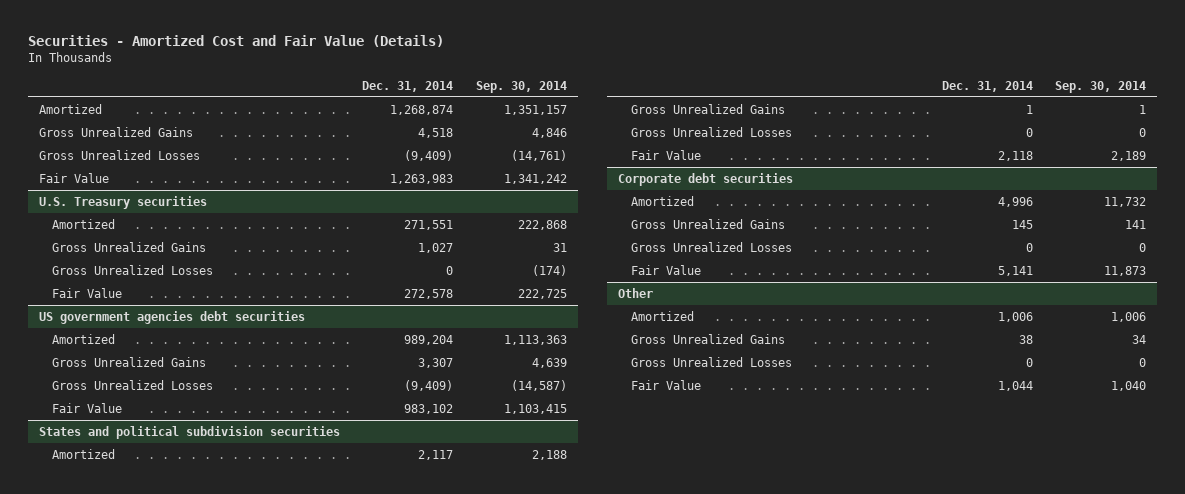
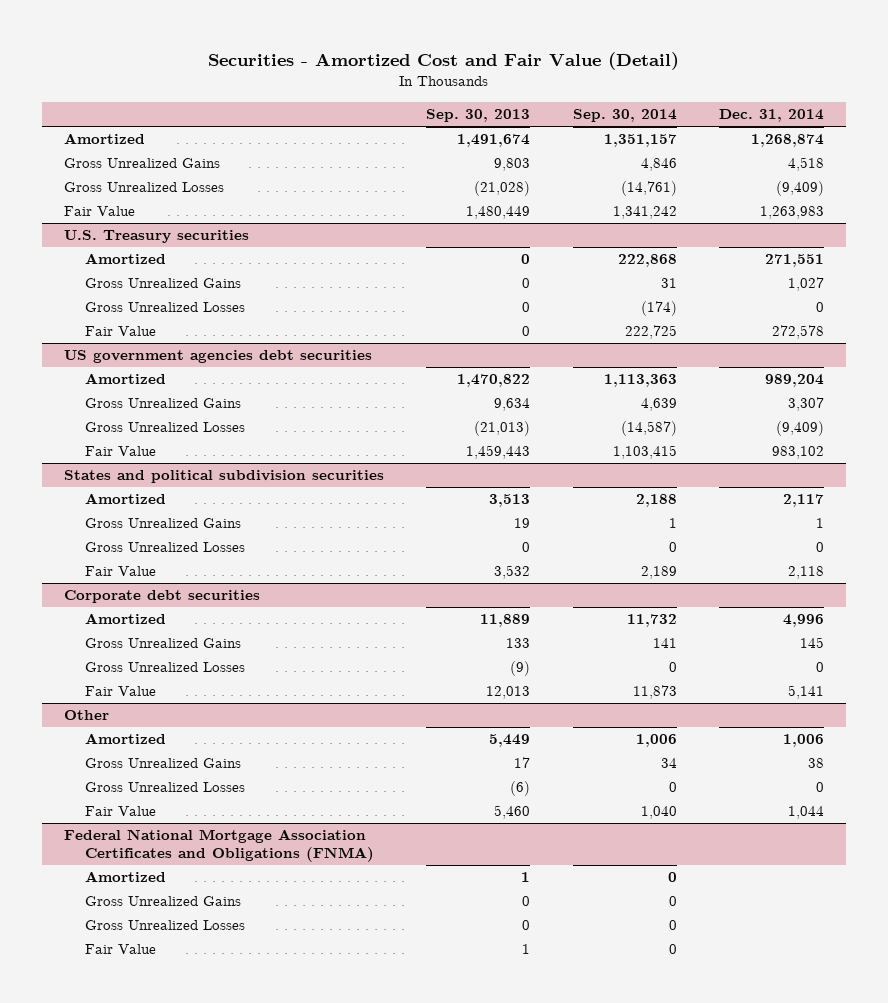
[27,34,444,47] Securities - Amortized Cost and Fair Value (Details) -> [208,51,680,70] Securities - Amortized Cost and Fair Value (Detail)
none -> [426,109,531,123] Sep. 30, 2013
none -> [63,829,375,863] Federal National Mortgage Association Certificates and Obligations (FNMA)
none -> [85,871,167,883] Amortized
none -> [85,896,242,907] Gross Unrealized Gains
none -> [85,920,246,931] Gross Unrealized Losses
none -> [85,944,157,955] Fair Value

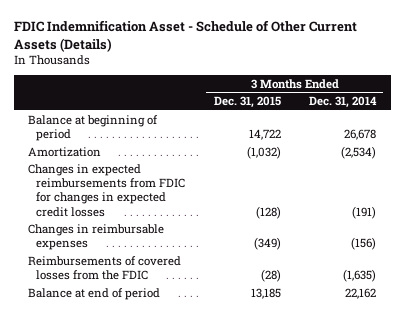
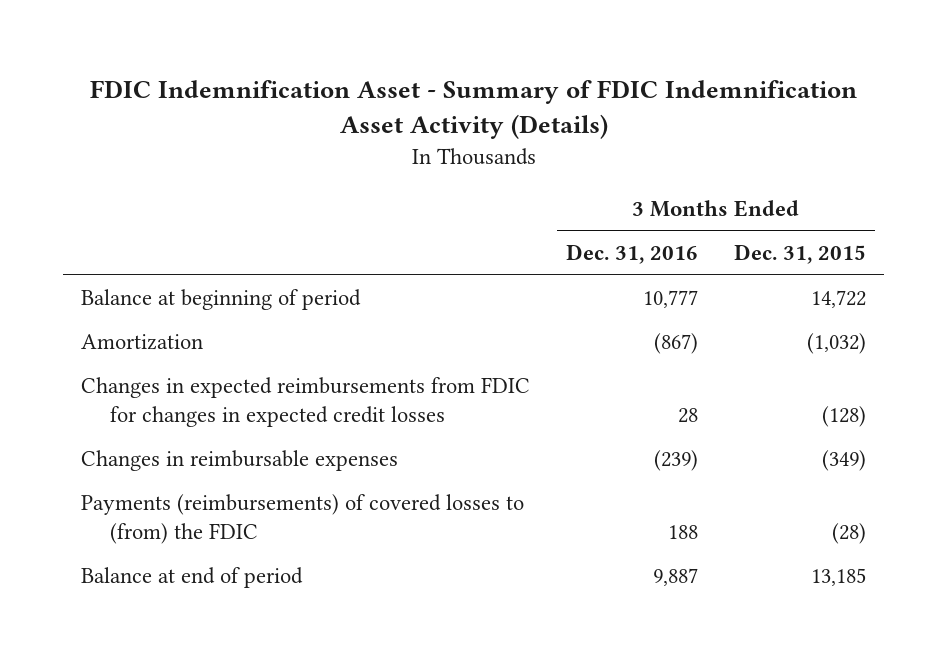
[13,20,357,52] FDIC Indemnification Asset - Schedule of Other Current Assets (Details) -> [89,80,857,140] FDIC Indemnification Asset - Summary of FDIC Indemnification Asset Activity (Details)
[309,96,378,109] Dec. 31, 2014 -> none
none -> [566,244,699,265] Dec. 31, 2016
[27,255,181,281] Reimbursements of covered losses from the FDIC -> [81,494,525,545] Payments (reimbursements) of covered losses to (from) the FDIC

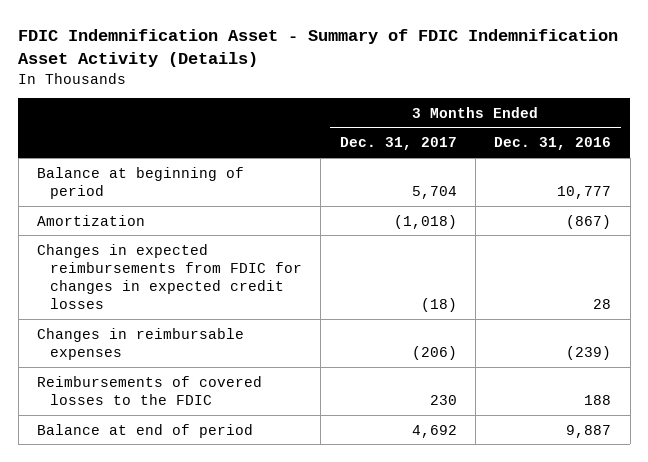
[733,244,866,265] Dec. 31, 2015 -> none
none -> [339,137,457,151] Dec. 31, 2017
[81,494,525,545] Payments (reimbursements) of covered losses to (from) the FDIC -> [36,375,262,405] Reimbursements of covered losses to the FDIC

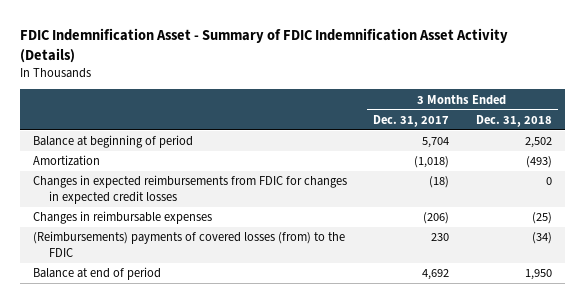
[494,137,612,151] Dec. 31, 2016 -> none
none -> [475,114,552,127] Dec. 31, 2018
[36,375,262,405] Reimbursements of covered losses to the FDIC -> [33,231,346,258] (Reimbursements) payments of covered losses (from) to the FDIC

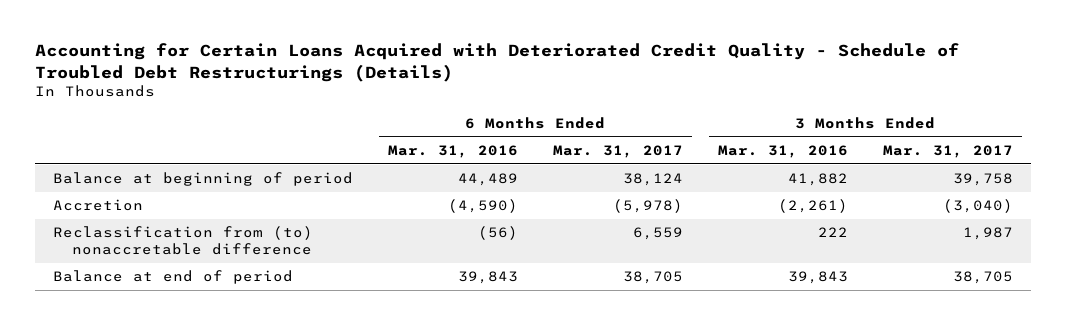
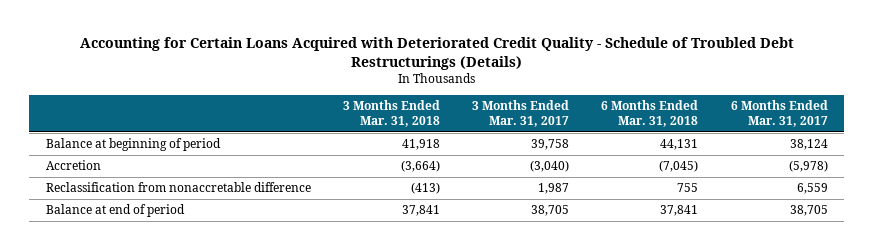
[387,145,518,159] Mar. 31, 2016 -> none
[717,145,848,159] Mar. 31, 2016 -> none
none -> [342,100,440,127] 3 Months Ended Mar. 31, 2018
none -> [601,100,699,127] 6 Months Ended Mar. 31, 2018
[52,226,313,256] Reclassification from (to) nonaccretable difference -> [45,182,311,193] Reclassification from nonaccretable difference

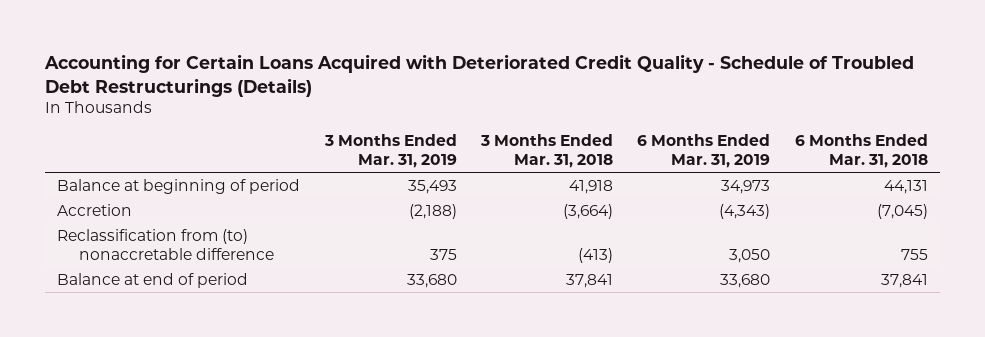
[472,100,570,127] 3 Months Ended Mar. 31, 2017 -> none
[730,100,828,127] 6 Months Ended Mar. 31, 2017 -> none
none -> [323,134,457,169] 3 Months Ended Mar. 31, 2019
none -> [637,134,771,169] 6 Months Ended Mar. 31, 2019
[45,182,311,193] Reclassification from nonaccretable difference -> [57,228,274,260] Reclassification from (to) nonaccretable difference

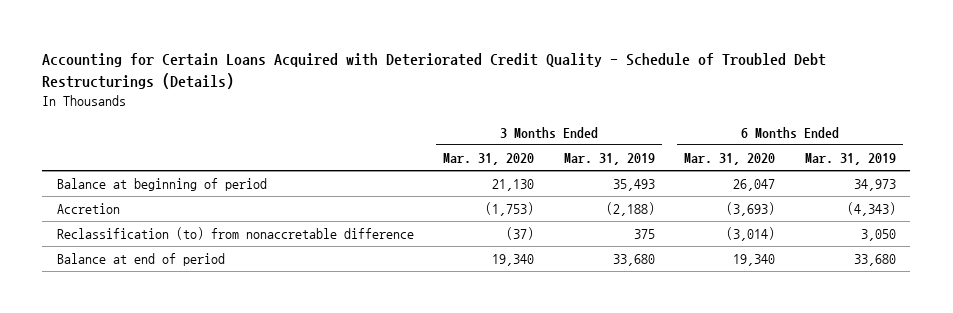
[480,134,614,169] 3 Months Ended Mar. 31, 2018 -> none
[794,134,928,169] 6 Months Ended Mar. 31, 2018 -> none
none -> [443,153,535,166] Mar. 31, 2020
none -> [684,153,776,166] Mar. 31, 2020
[57,228,274,260] Reclassification from (to) nonaccretable difference -> [57,227,415,241] Reclassification (to) from nonaccretable difference

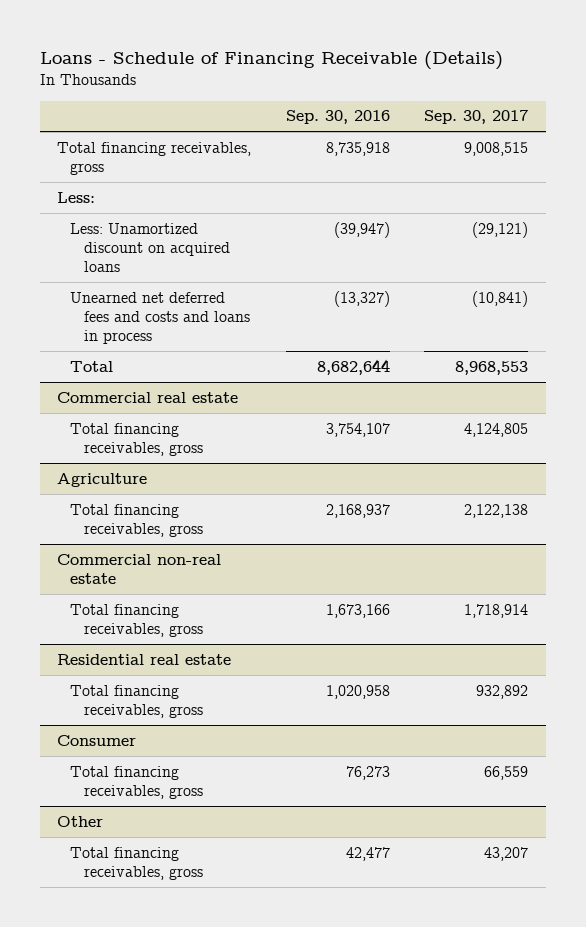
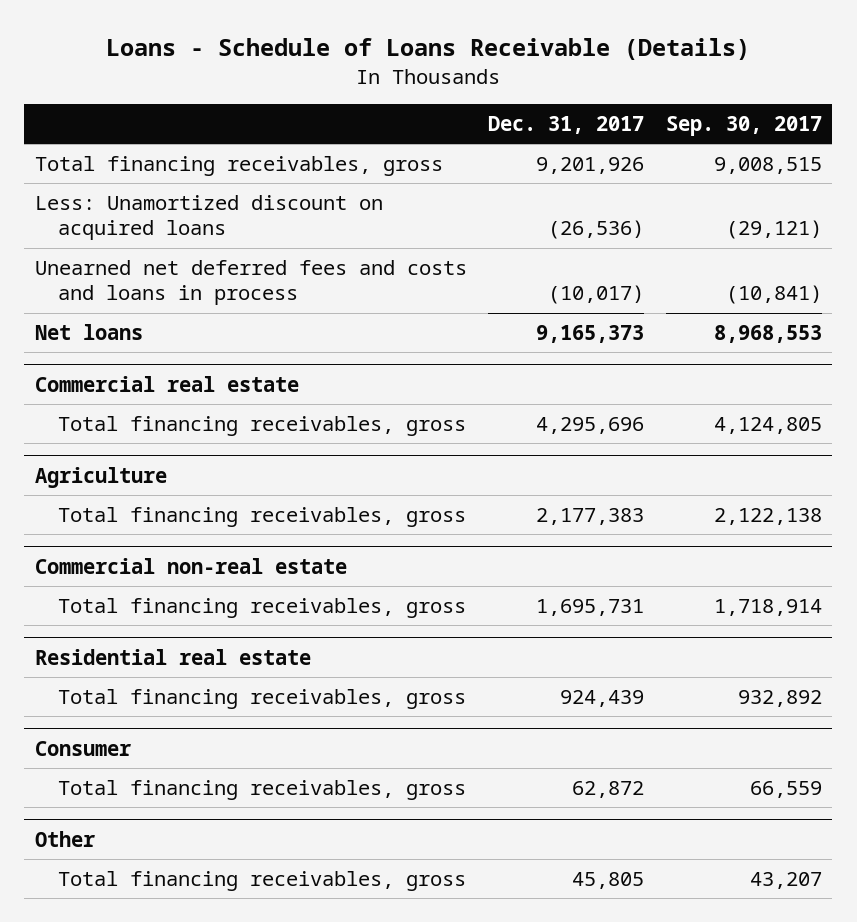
[40,51,504,71] Loans - Schedule of Financing Receivable (Details) -> [106,38,751,61] Loans - Schedule of Loans Receivable (Details)
[285,110,390,125] Sep. 30, 2016 -> none
none -> [488,116,645,135] Dec. 31, 2017
[57,191,96,203] Less: -> none
[70,360,114,372] Total -> [35,323,144,340] Net loans

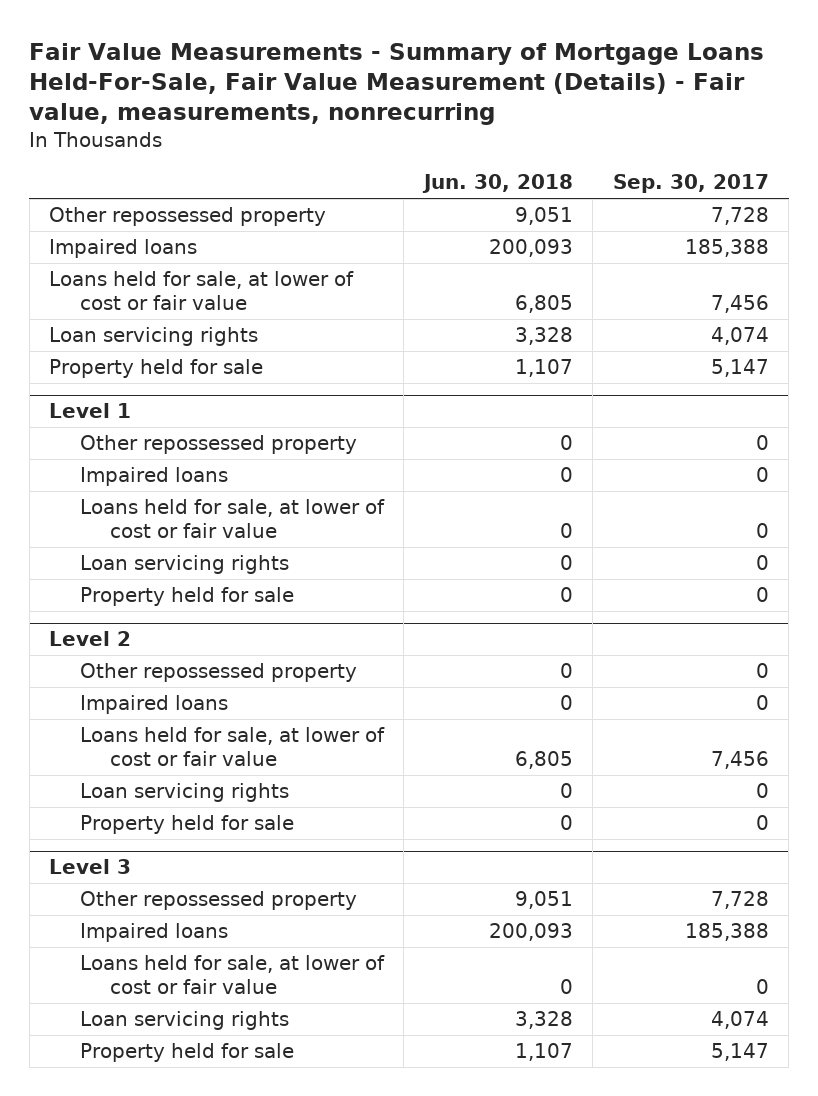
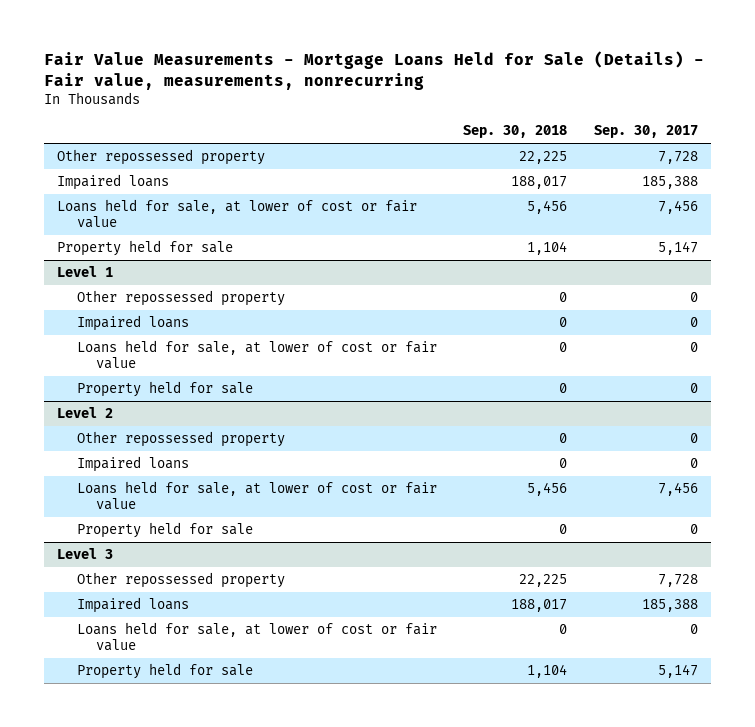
[29,42,765,126] Fair Value Measurements - Summary of Mortgage Loans Held-For-Sale, Fair Value Measurement (Details) - Fair value, measurements, nonrecurring -> [43,50,704,90] Fair Value Measurements - Mortgage Loans Held for Sale (Details) - Fair value, measurements, nonrecurring
[421,174,573,194] Jun. 30, 2018 -> none
none -> [463,125,568,139] Sep. 30, 2018
[49,327,259,347] Loan servicing rights -> none
[79,555,289,575] Loan servicing rights -> none
[79,783,289,803] Loan servicing rights -> none
[79,1011,289,1031] Loan servicing rights -> none

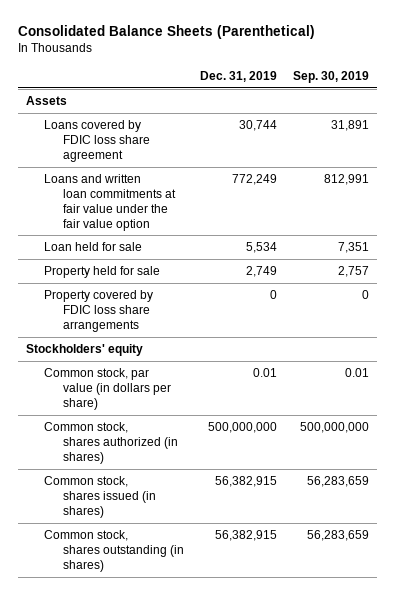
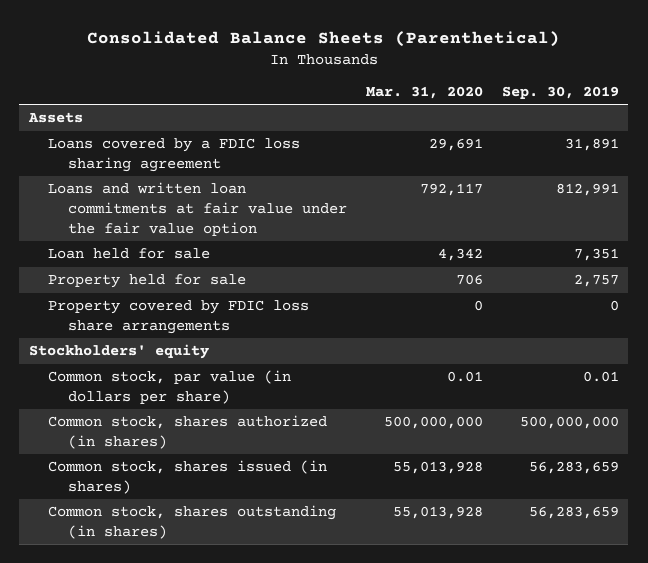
[199,71,277,83] Dec. 31, 2019 -> none
none -> [366,86,484,100] Mar. 31, 2020
[44,119,150,162] Loans covered by FDIC loss share agreement -> [48,138,301,173] Loans covered by a FDIC loss sharing agreement

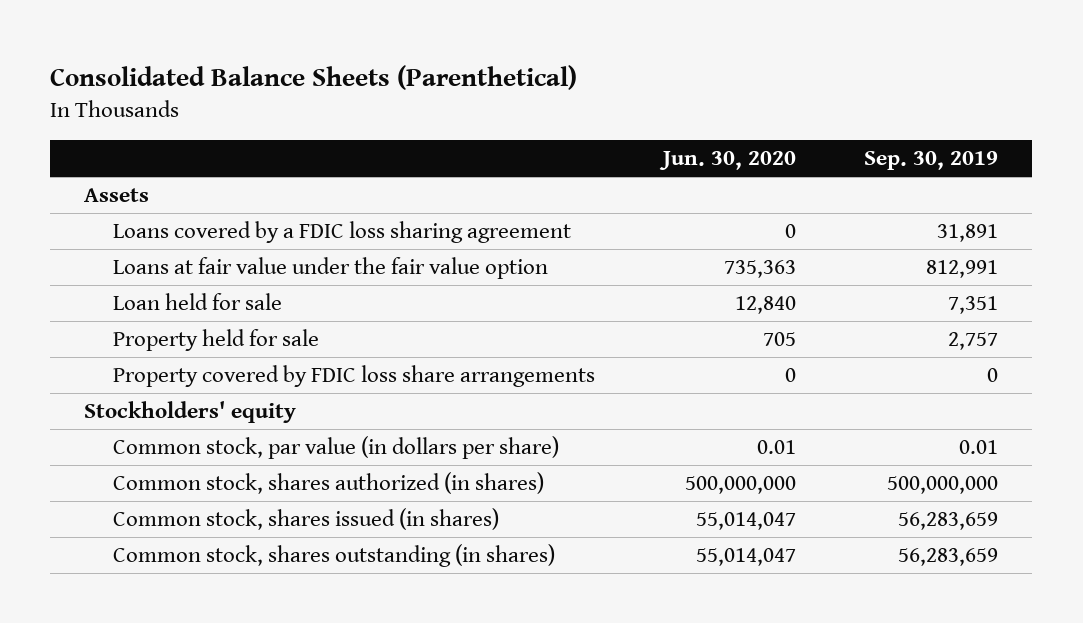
[366,86,484,100] Mar. 31, 2020 -> none
none -> [659,151,797,171] Jun. 30, 2020
[48,182,348,236] Loans and written loan commitments at fair value under the fair value option -> [113,257,549,280] Loans at fair value under the fair value option

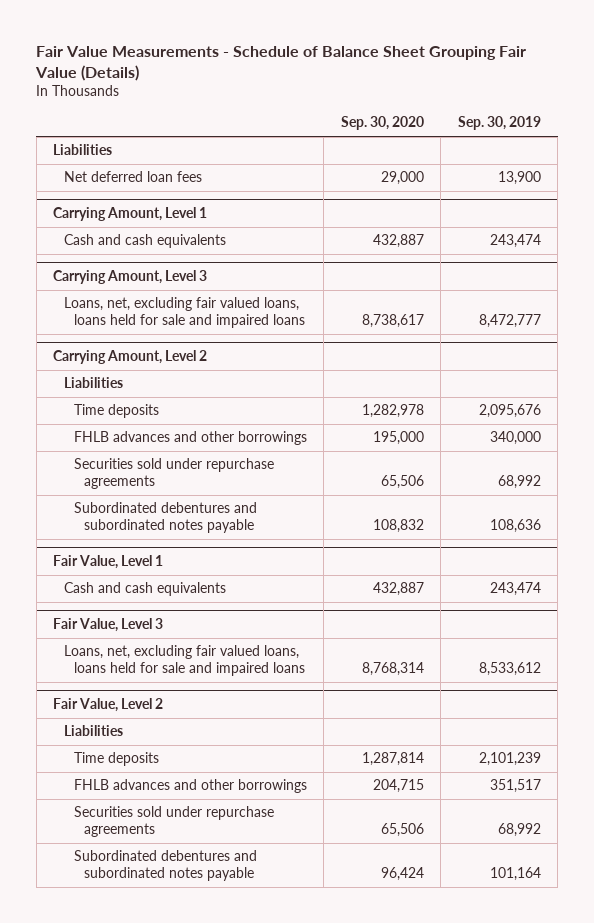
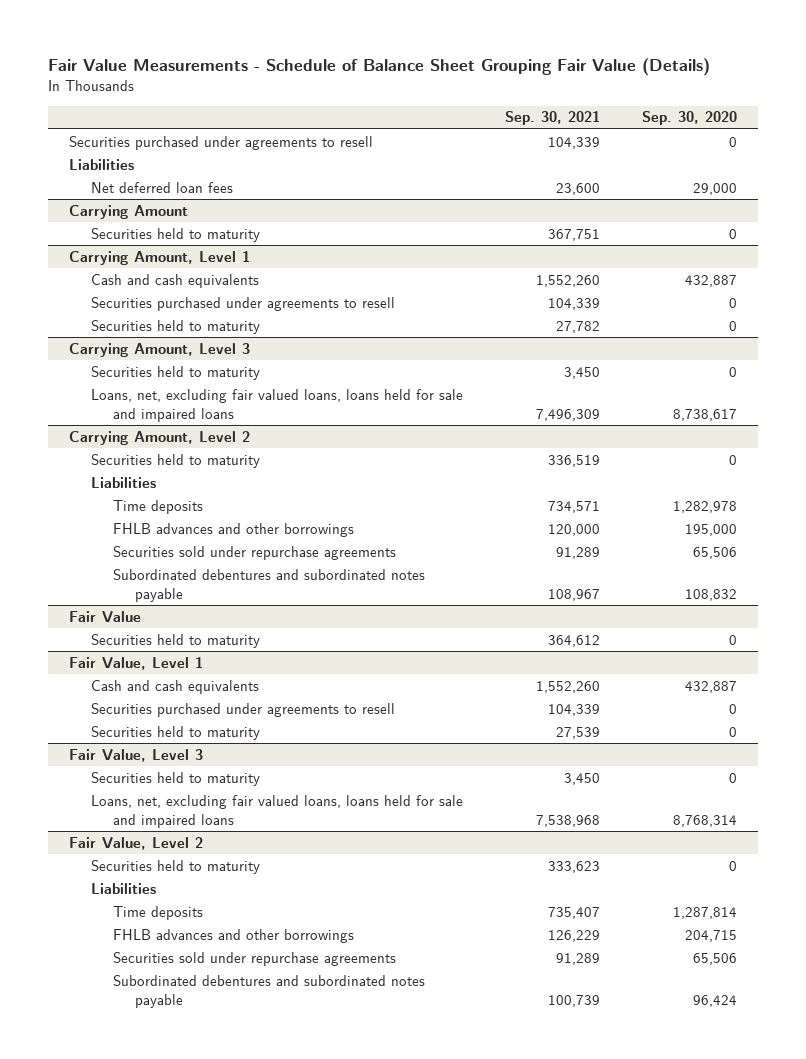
[457,116,541,131] Sep. 30, 2019 -> none
none -> [505,111,601,126] Sep. 30, 2021
none -> [69,135,374,150] Securities purchased under agreements to resell
none -> [69,204,189,219] Carrying Amount
none -> [91,227,261,242] Securities held to maturity
none -> [91,296,396,311] Securities purchased under agreements to resell
none -> [91,319,261,334] Securities held to maturity
none -> [91,365,261,380] Securities held to maturity
none -> [91,453,261,468] Securities held to maturity
none -> [69,610,142,623] Fair Value
none -> [91,633,261,648] Securities held to maturity
none -> [91,702,396,717] Securities purchased under agreements to resell
none -> [91,725,261,740] Securities held to maturity
none -> [91,771,261,786] Securities held to maturity
none -> [91,859,261,874] Securities held to maturity

